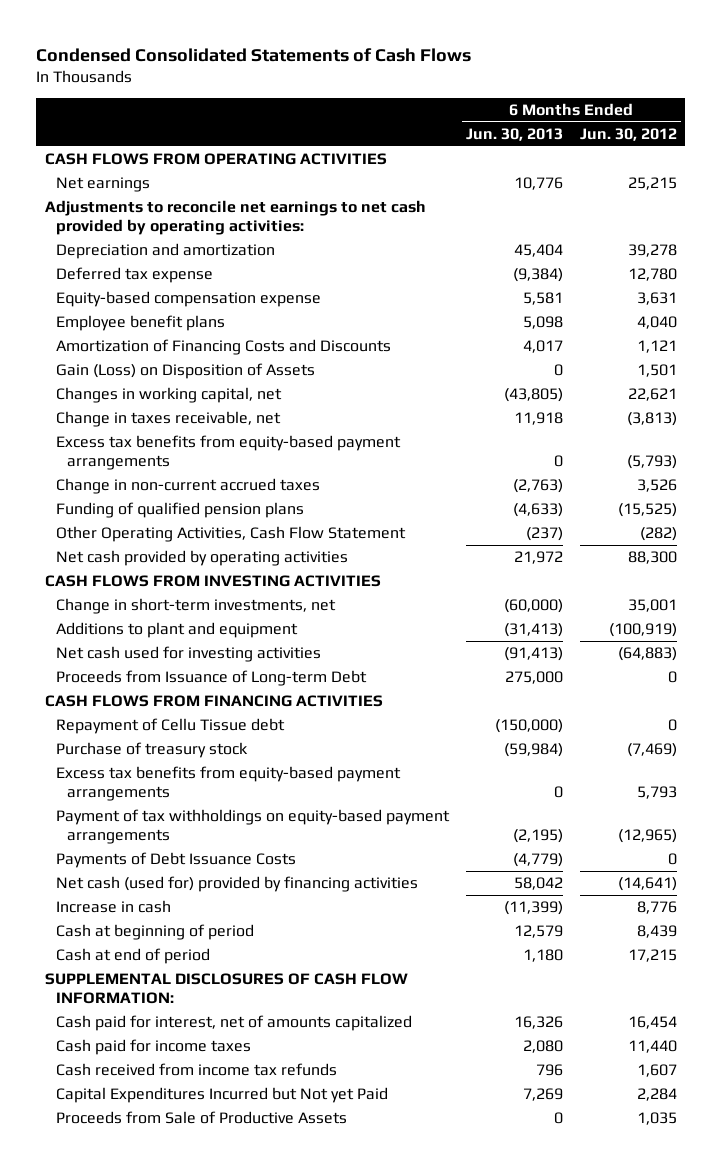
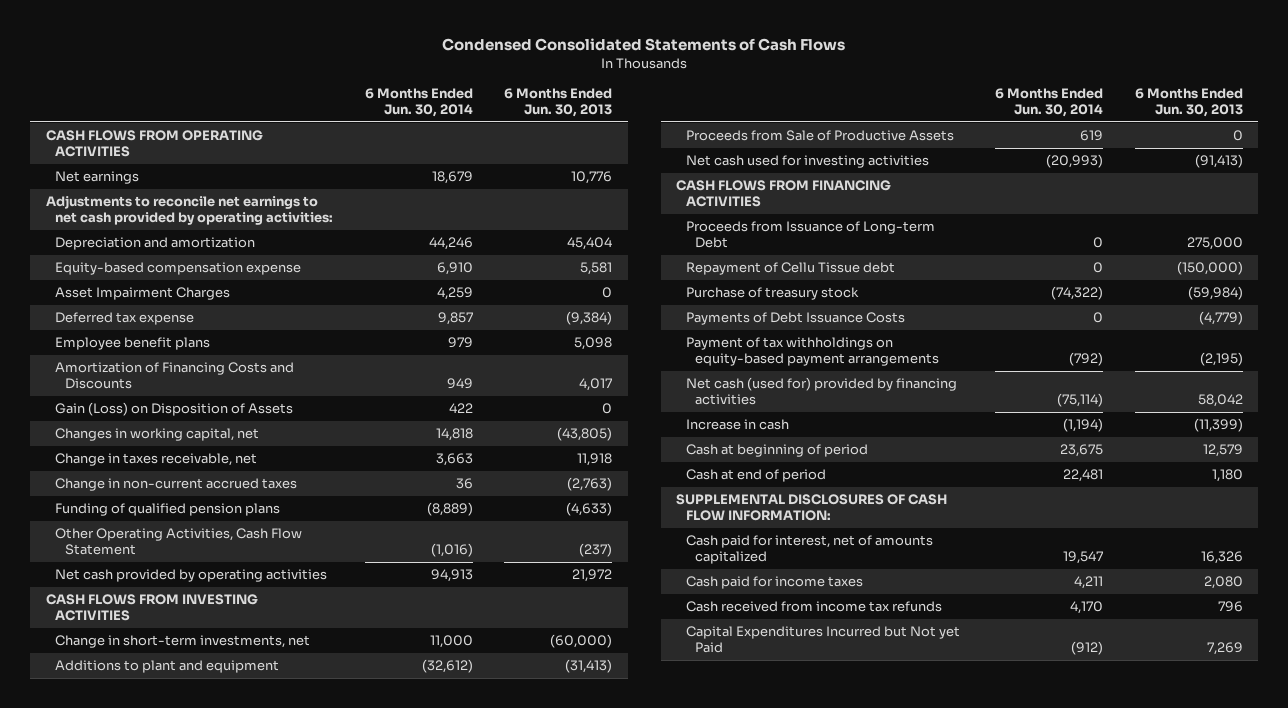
[579,128,677,142] Jun. 30, 2012 -> none
none -> [364,88,473,118] 6 Months Ended Jun. 30, 2014
none -> [55,287,231,301] Asset Impairment Charges
[56,267,214,284] Deferred tax expense -> [55,312,195,326] Deferred tax expense
[56,435,402,470] Excess tax benefits from equity-based payment arrangements -> none
[56,1111,348,1125] Proceeds from Sale of Productive Assets -> [685,130,954,142] Proceeds from Sale of Productive Assets
[56,670,368,687] Proceeds from Issuance of Long-term Debt -> [685,221,935,249] Proceeds from Issuance of Long-term Debt
[56,766,402,801] Excess tax benefits from equity-based payment arrangements -> none
[56,809,451,844] Payment of tax withholdings on equity-based payment arrangements -> [685,337,940,367] Payment of tax withholdings on equity-based payment arrangements

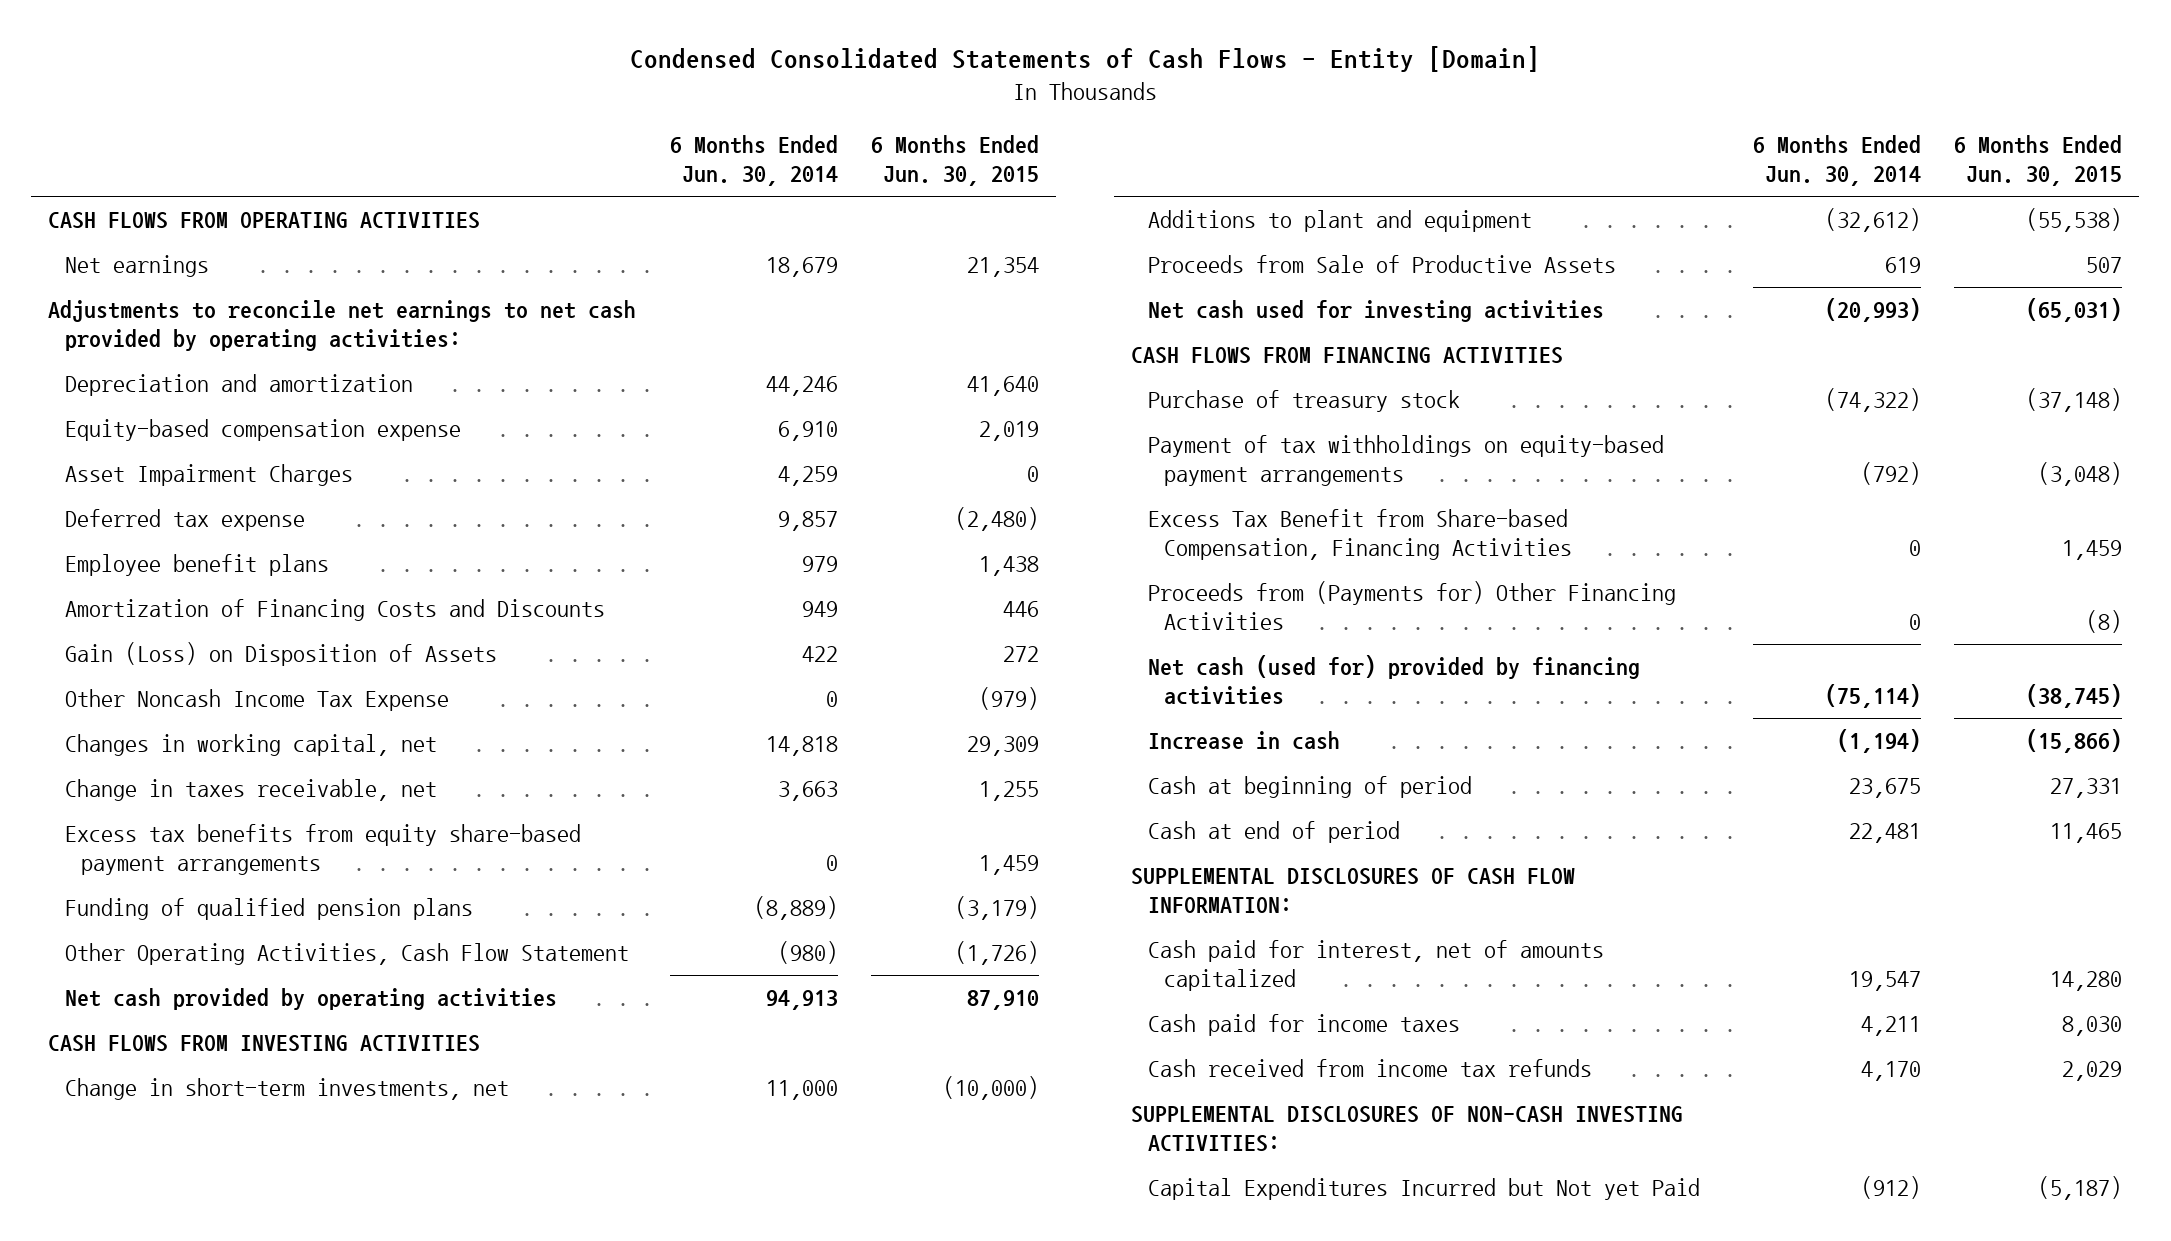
[442,38,846,52] Condensed Consolidated Statements of Cash Flows -> [630,46,1541,73] Condensed Consolidated Statements of Cash Flows - Entity [Domain]
[503,88,612,118] 6 Months Ended Jun. 30, 2013 -> none
none -> [871,134,1040,187] 6 Months Ended Jun. 30, 2015
none -> [64,688,449,711] Other Noncash Income Tax Expense
[55,478,298,492] Change in non-current accrued taxes -> none
none -> [64,823,581,876] Excess tax benefits from equity share-based payment arrangements
[430,543,473,558] (1,016) -> [777,940,838,964] (980)
[685,221,935,249] Proceeds from Issuance of Long-term Debt -> none
[685,262,895,276] Repayment of Cellu Tissue debt -> none
[685,312,905,326] Payments of Debt Issuance Costs -> none
none -> [1147,508,1573,561] Excess Tax Benefit from Share-based Compensation, Financing Activities
none -> [1147,580,1676,631] Proceeds from (Payments for) Other Financing Activities
none -> [1131,1105,1684,1153] SUPPLEMENTAL DISCLOSURES OF NON-CASH INVESTING ACTIVITIES:

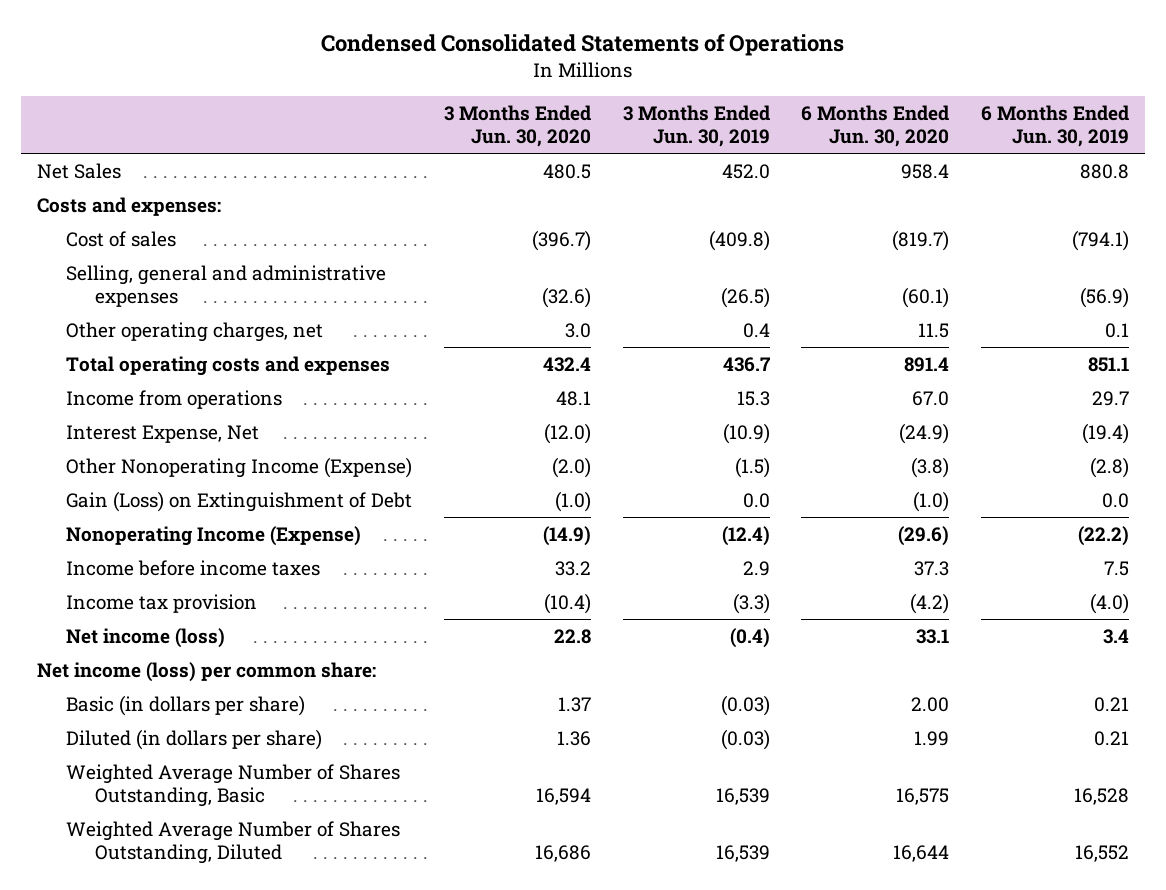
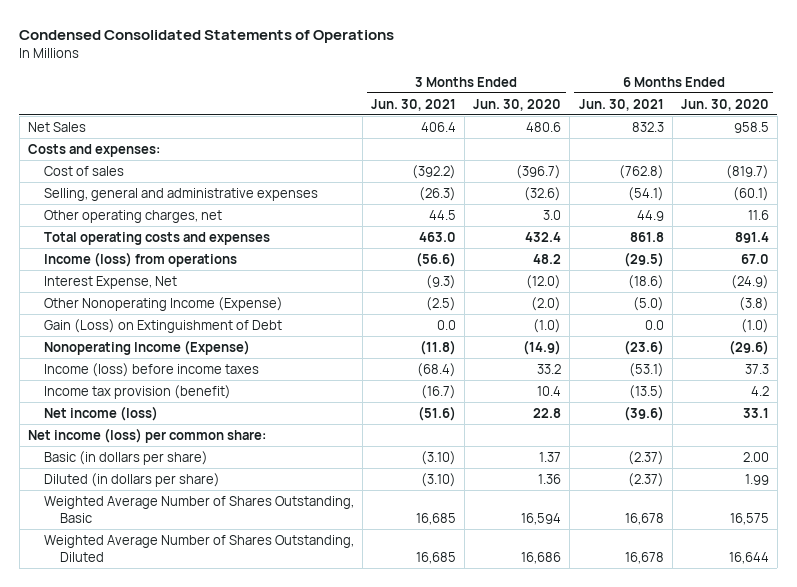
[622,104,770,148] 3 Months Ended Jun. 30, 2019 -> none
[981,104,1130,148] 6 Months Ended Jun. 30, 2019 -> none
none -> [371,98,457,111] Jun. 30, 2021
none -> [578,98,664,111] Jun. 30, 2021
[542,163,591,179] 480.5 -> [526,121,562,132] 480.6
[901,163,950,179] 958.4 -> [733,121,769,133] 958.5
[918,322,950,338] 11.5 -> [747,209,769,220] 11.6
[66,389,283,409] Income from operations -> [43,251,237,267] Income (loss) from operations
[555,390,591,406] 48.1 -> [533,253,562,264] 48.2
[66,559,321,576] Income before income taxes -> [43,362,259,377] Income (loss) before income taxes
[66,593,258,613] Income tax provision -> [43,384,231,399] Income tax provision (benefit)
[543,592,591,614] (10.4) -> [537,385,562,396] 10.4
[910,592,950,614] (4.2) -> [750,385,769,396] 4.2

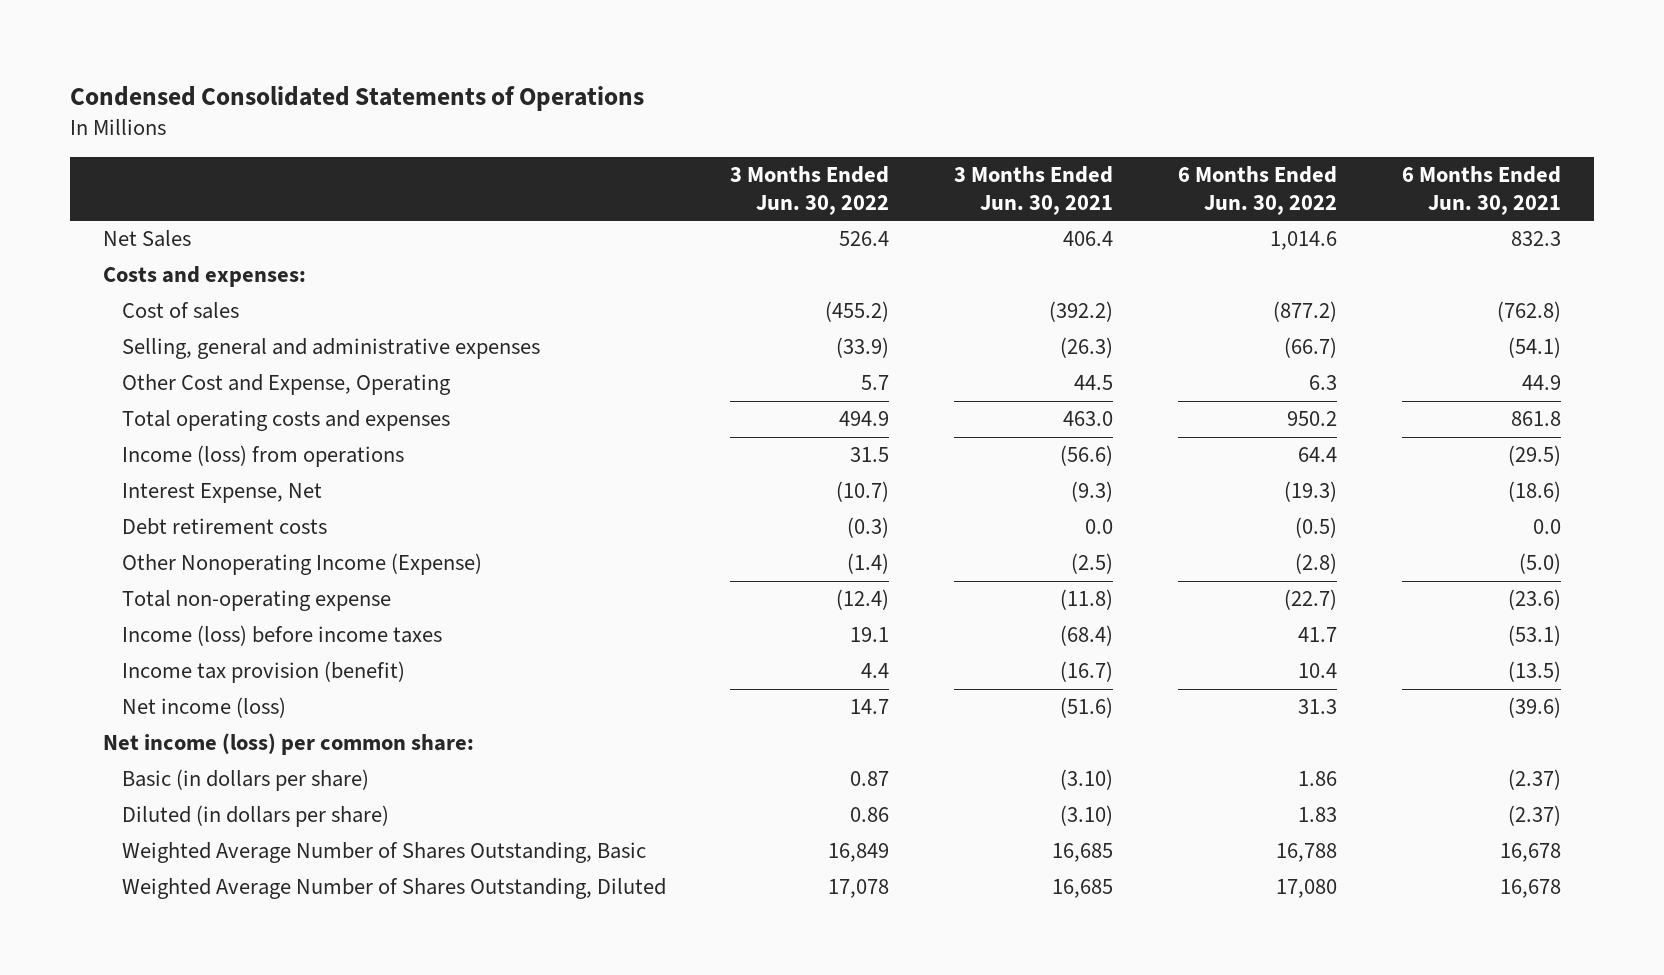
[473,98,562,111] Jun. 30, 2020 -> none
[680,98,769,111] Jun. 30, 2020 -> none
none -> [730,166,890,215] 3 Months Ended Jun. 30, 2022
none -> [1178,166,1338,215] 6 Months Ended Jun. 30, 2022
[43,209,222,223] Other operating charges, net -> [121,374,451,396] Other Cost and Expense, Operating
none -> [121,518,327,536] Debt retirement costs
[43,318,282,333] Gain (Loss) on Extinguishment of Debt -> none
[43,339,250,355] Nonoperating Income (Expense) -> [121,590,391,612] Total non-operating expense

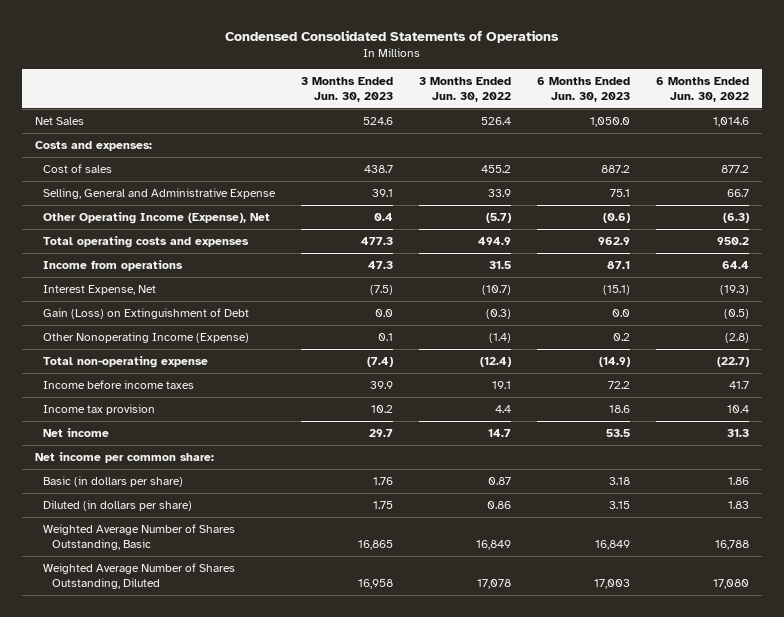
[954,166,1114,215] 3 Months Ended Jun. 30, 2021 -> none
[1402,166,1562,215] 6 Months Ended Jun. 30, 2021 -> none
none -> [301,76,394,102] 3 Months Ended Jun. 30, 2023
none -> [537,76,631,102] 6 Months Ended Jun. 30, 2023
[121,374,451,396] Other Cost and Expense, Operating -> none
[825,301,890,323] (455.2) -> [481,165,512,174] 455.2
[1273,301,1338,323] (877.2) -> [721,165,750,174] 877.2
[121,338,540,360] Selling, general and administrative expenses -> [43,188,277,200] Selling, General and Administrative Expense
[836,337,890,359] (33.9) -> [488,189,512,198] 33.9
[1284,337,1338,359] (66.7) -> [727,189,750,198] 66.7
none -> [43,212,271,225] Other Operating Income (Expense), Net
[121,445,404,468] Income (loss) from operations -> [43,260,184,272] Income from operations
[121,518,327,536] Debt retirement costs -> [43,308,250,320] Gain (Loss) on Extinguishment of Debt
[121,625,442,647] Income (loss) before income taxes -> [43,380,195,390] Income before income taxes
[121,661,405,684] Income tax provision (benefit) -> [43,404,156,416] Income tax provision
[121,697,286,719] Net income (loss) -> [43,428,110,438] Net income
[102,733,474,756] Net income (loss) per common share: -> [35,452,215,464] Net income per common share:

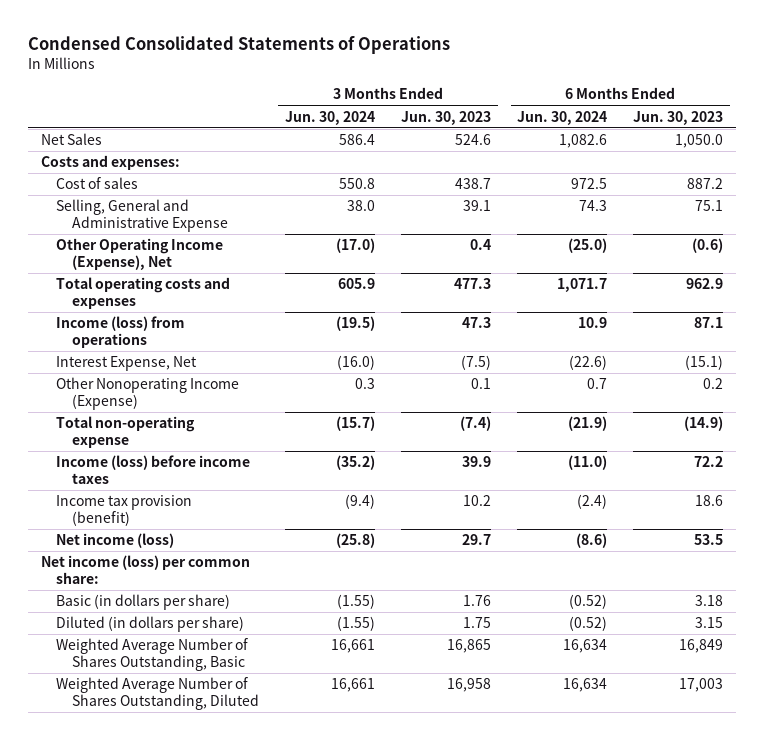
[419,76,512,102] 3 Months Ended Jun. 30, 2022 -> none
[656,76,750,102] 6 Months Ended Jun. 30, 2022 -> none
none -> [284,110,375,125] Jun. 30, 2024
none -> [517,110,608,125] Jun. 30, 2024
[43,260,184,272] Income from operations -> [56,316,186,348] Income (loss) from operations
[43,308,250,320] Gain (Loss) on Extinguishment of Debt -> none
[43,380,195,390] Income before income taxes -> [56,455,251,484] Income (loss) before income taxes
[43,404,156,416] Income tax provision -> [56,495,193,526] Income tax provision (benefit)
[43,428,110,438] Net income -> [56,533,175,549] Net income (loss)
[35,452,215,464] Net income per common share: -> [40,555,250,584] Net income (loss) per common share:

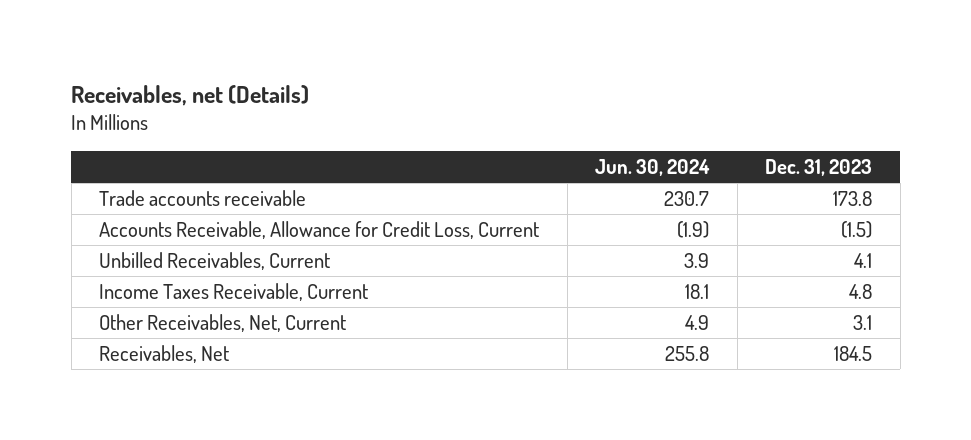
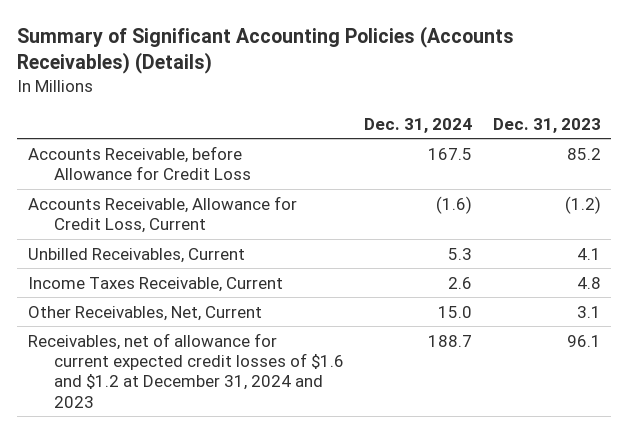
[71,84,310,106] Receivables, net (Details) -> [17,26,515,75] Summary of Significant Accounting Policies (Accounts Receivables) (Details)
[595,158,711,176] Jun. 30, 2024 -> none
none -> [364,117,473,133] Dec. 31, 2024
[99,190,307,207] Trade accounts receivable -> none
none -> [27,145,251,180] Accounts Receivable, before Allowance for Credit Loss
[841,221,873,239] (1.5) -> [564,195,601,214] (1.2)
[99,345,230,364] Receivables, Net -> none
none -> [27,332,344,408] Receivables, net of allowance for current expected credit losses of $1.6 and $1.2 at December 31, 2024 and 2023

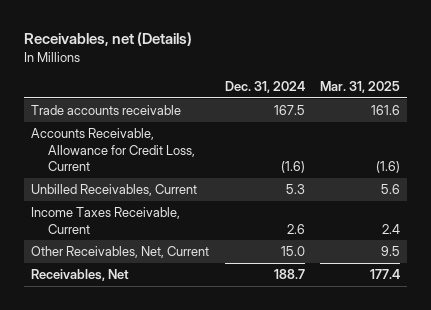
[17,26,515,75] Summary of Significant Accounting Policies (Accounts Receivables) (Details) -> [23,31,192,46] Receivables, net (Details)
[492,117,601,133] Dec. 31, 2023 -> none
none -> [319,80,400,93] Mar. 31, 2025
[27,145,251,180] Accounts Receivable, before Allowance for Credit Loss -> [31,105,182,116] Trade accounts receivable
[27,332,344,408] Receivables, net of allowance for current expected credit losses of $1.6 and $1.2 at December 31, 2024 and 2023 -> [31,269,130,282] Receivables, Net

